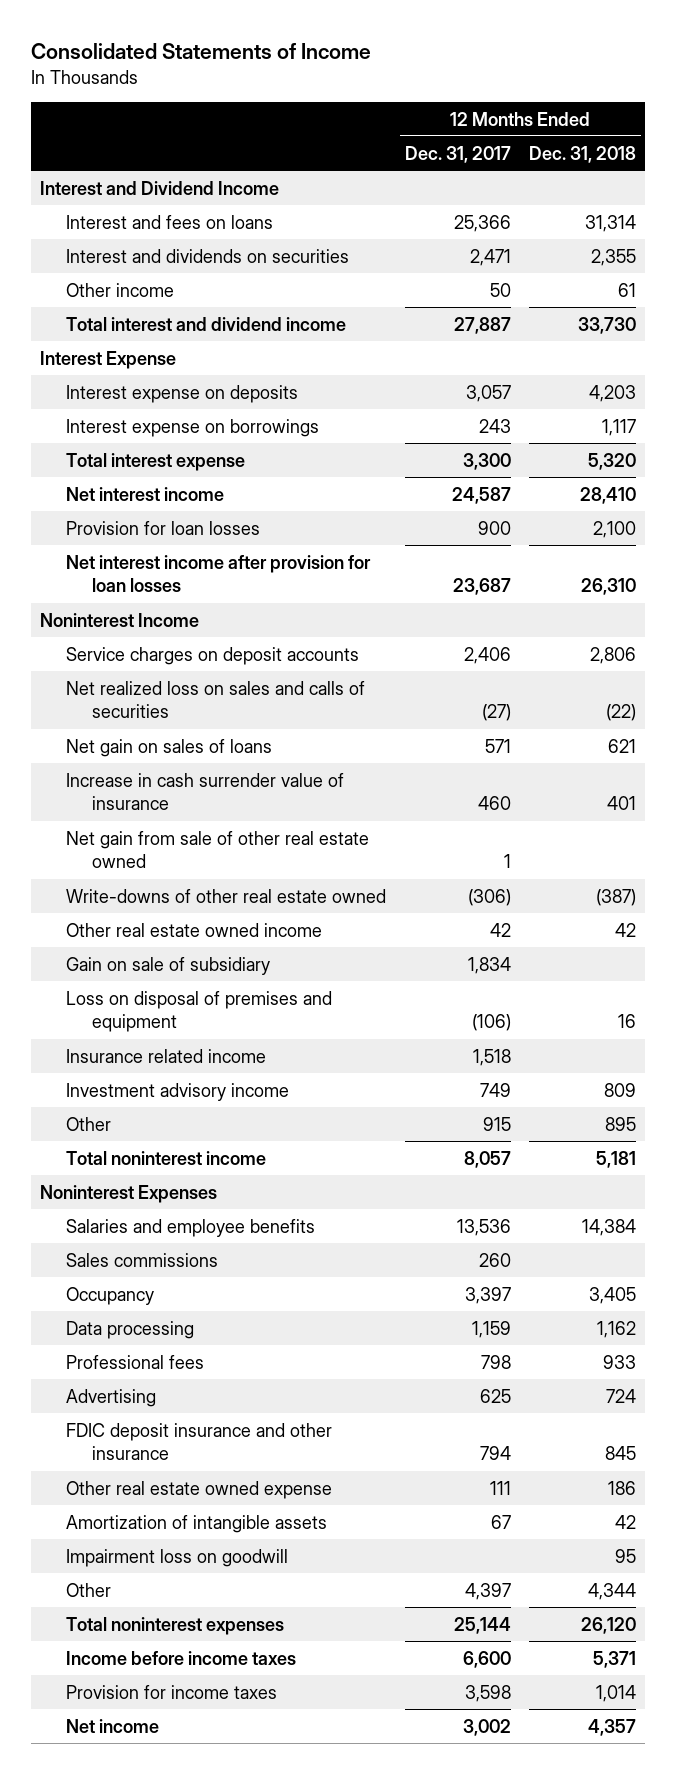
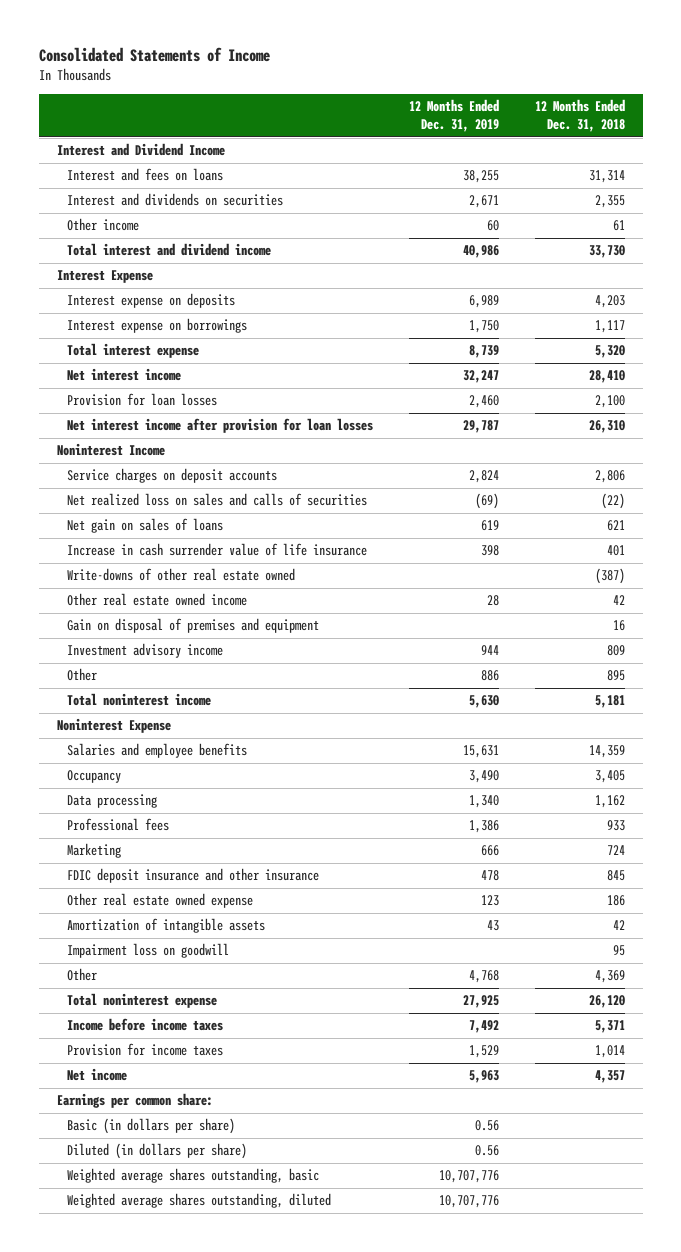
[404,145,511,163] Dec. 31, 2017 -> none
none -> [408,99,499,133] 12 Months Ended Dec. 31, 2019
[66,830,370,869] Net gain from sale of other real estate owned -> none
[66,772,345,811] Increase in cash surrender value of insurance -> [66,543,367,557] Increase in cash surrender value of life insurance
[66,956,271,975] Gain on sale of subsidiary -> none
[66,1048,267,1063] Insurance related income -> none
[66,990,333,1033] Loss on disposal of premises and equipment -> [66,618,319,634] Gain on disposal of premises and equipment
[66,1252,219,1267] Sales commissions -> none
[40,1184,218,1203] Noninterest Expenses -> [56,718,171,734] Noninterest Expense
[582,1218,637,1236] 14,384 -> [588,745,625,759] 14,359
[66,1388,157,1407] Advertising -> [66,843,121,859] Marketing
[588,1582,637,1600] 4,344 -> [594,970,625,984] 4,369
[66,1616,285,1635] Total noninterest expenses -> [66,993,217,1009] Total noninterest expense
none -> [56,1093,213,1109] Earnings per common share:
none -> [66,1118,235,1135] Basic (in dollars per share)
none -> [66,1143,247,1160] Diluted (in dollars per share)
none -> [66,1168,319,1184] Weighted average shares outstanding, basic
none -> [66,1193,331,1209] Weighted average shares outstanding, diluted

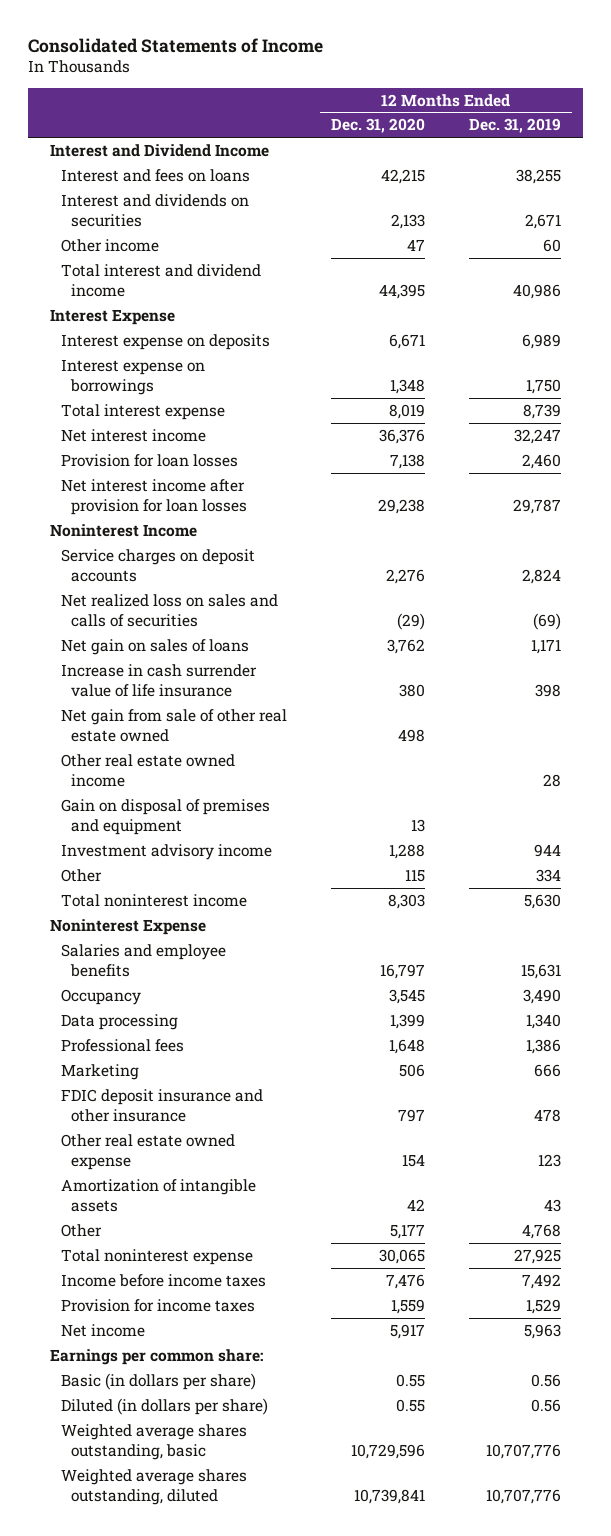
[534,99,625,133] 12 Months Ended Dec. 31, 2018 -> none
none -> [330,118,425,134] Dec. 31, 2020
[480,520,499,532] 619 -> [530,638,561,654] 1,171
[66,568,295,582] Write-downs of other real estate owned -> [60,708,287,742] Net gain from sale of other real estate owned
[480,670,499,682] 886 -> [535,868,561,882] 334
[66,943,229,959] Impairment loss on goodwill -> none

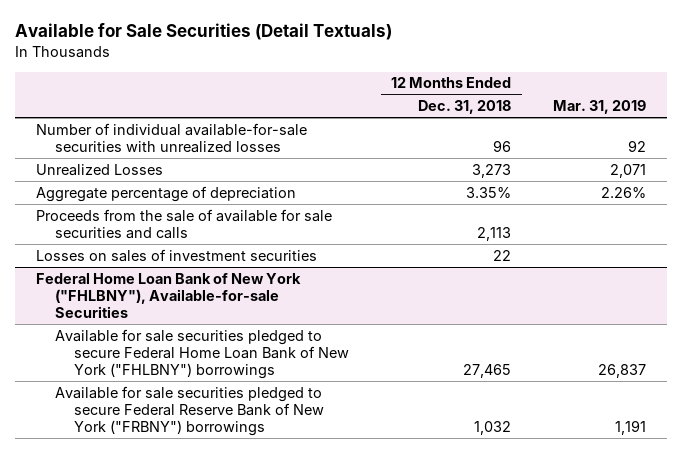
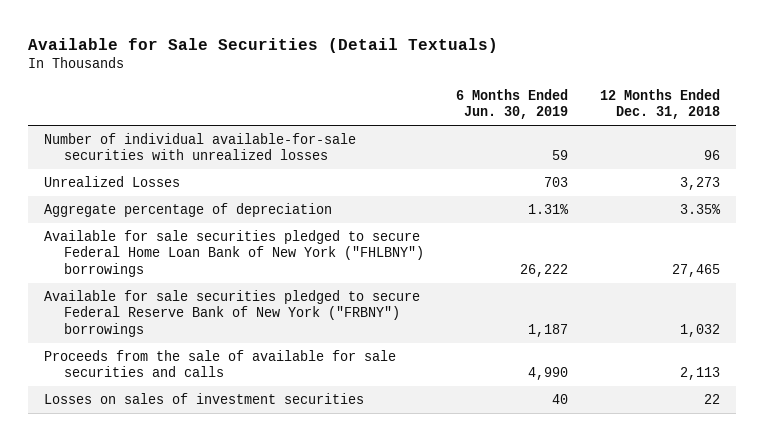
[553,100,647,115] Mar. 31, 2019 -> none
none -> [456,88,569,120] 6 Months Ended Jun. 30, 2019
[35,272,301,318] Federal Home Loan Bank of New York ("FHLBNY"), Available-for-sale Securities -> none
[35,208,332,239] Proceeds from the sale of available for sale securities and calls -> [44,349,397,378] Proceeds from the sale of available for sale securities and calls
[35,248,317,262] Losses on sales of investment securities -> [44,392,365,404] Losses on sales of investment securities

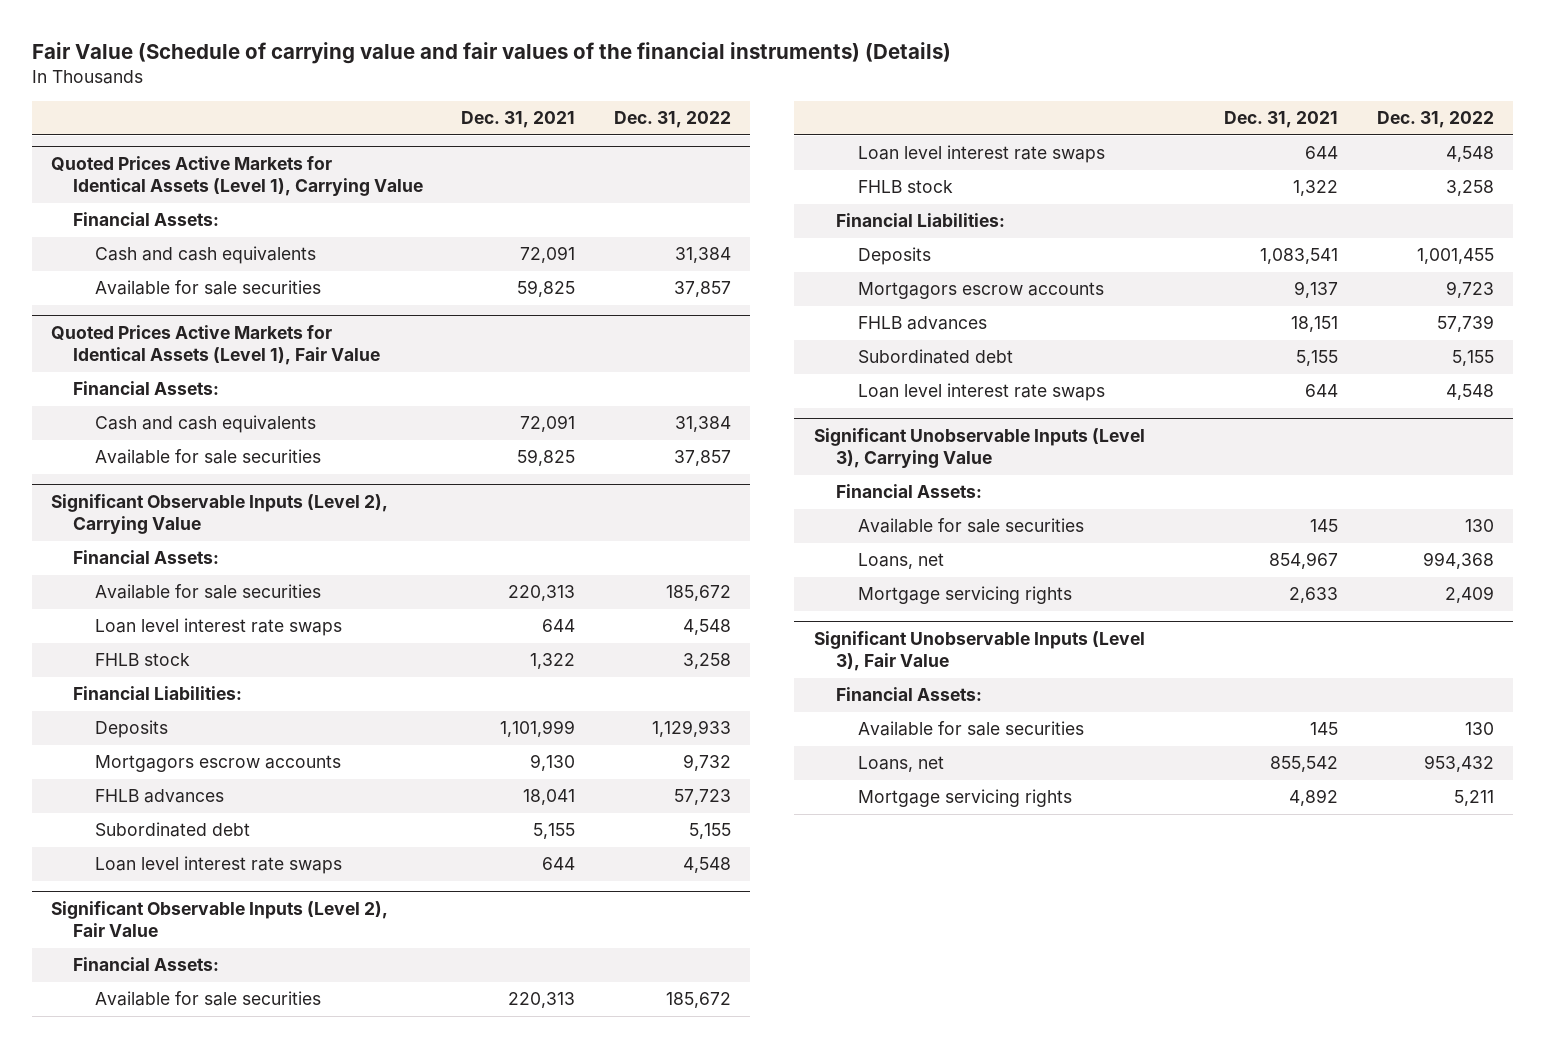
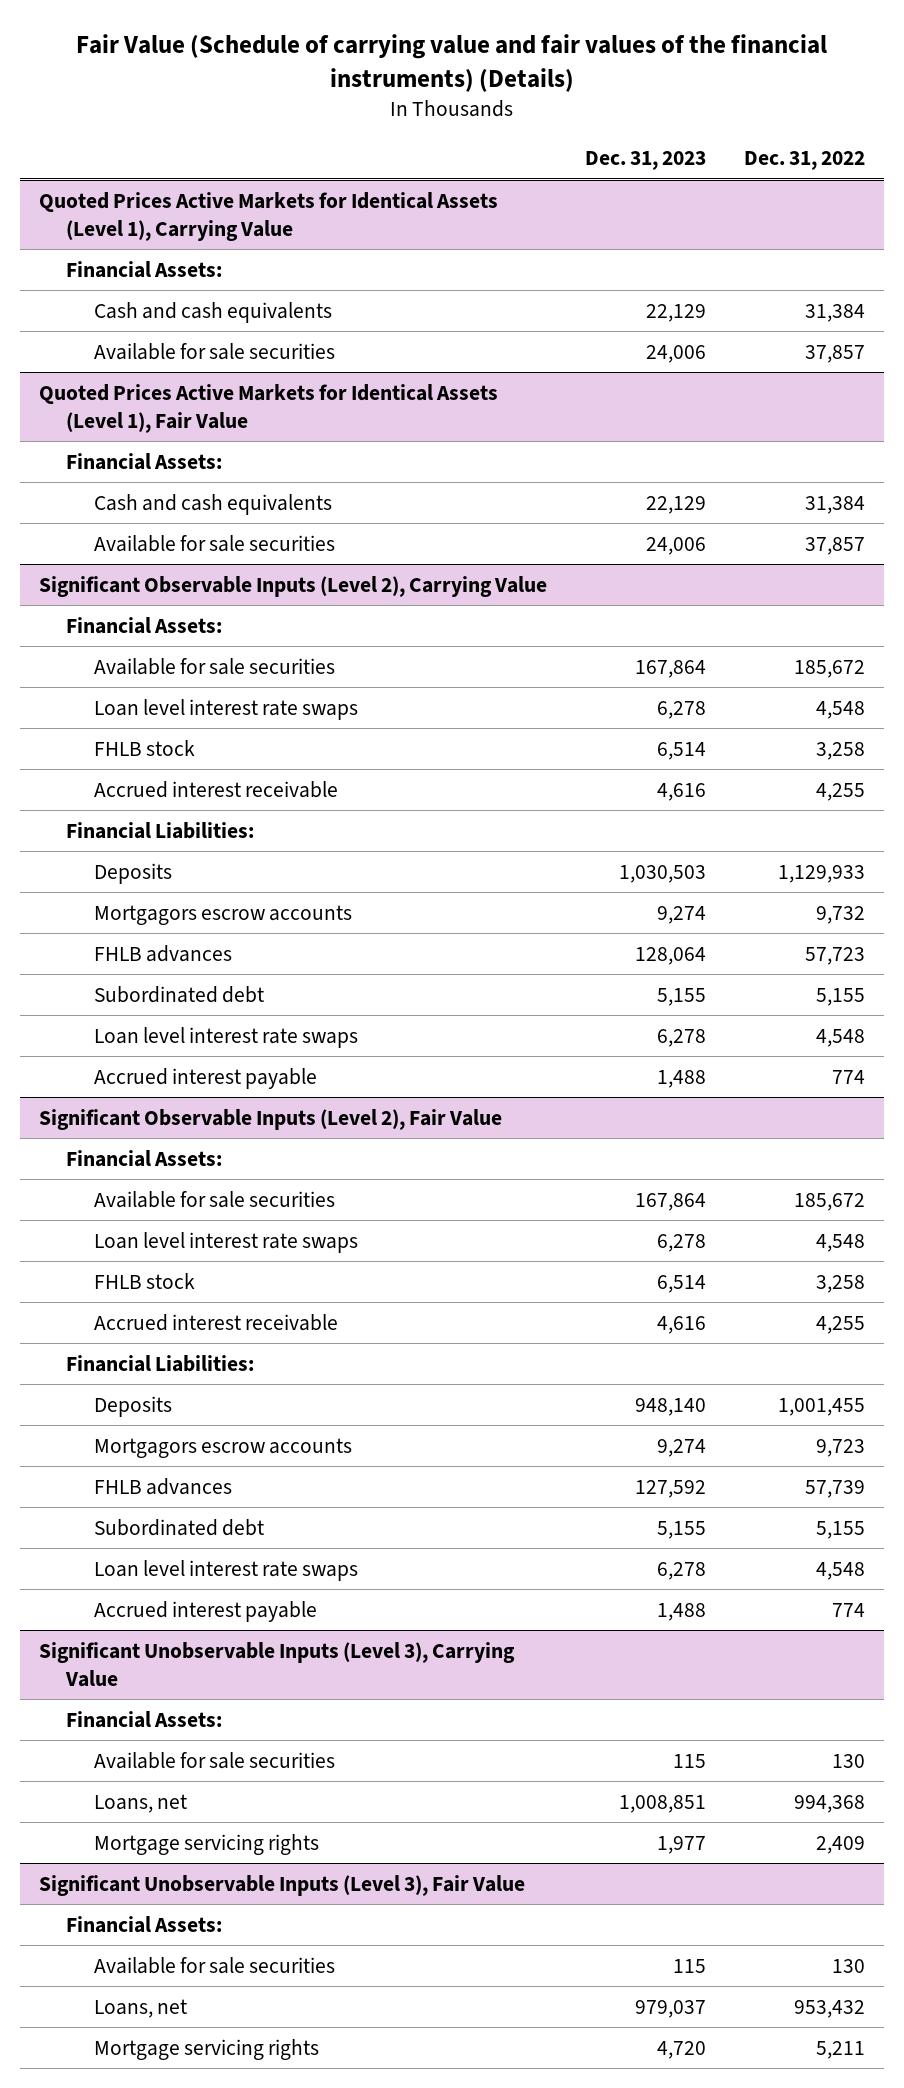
[461,110,576,128] Dec. 31, 2021 -> none
none -> [584,151,706,171] Dec. 31, 2023
none -> [94,780,339,798] Accrued interest receivable
none -> [94,1067,318,1089] Accrued interest payable
none -> [94,1313,339,1331] Accrued interest receivable
none -> [94,1600,318,1622] Accrued interest payable

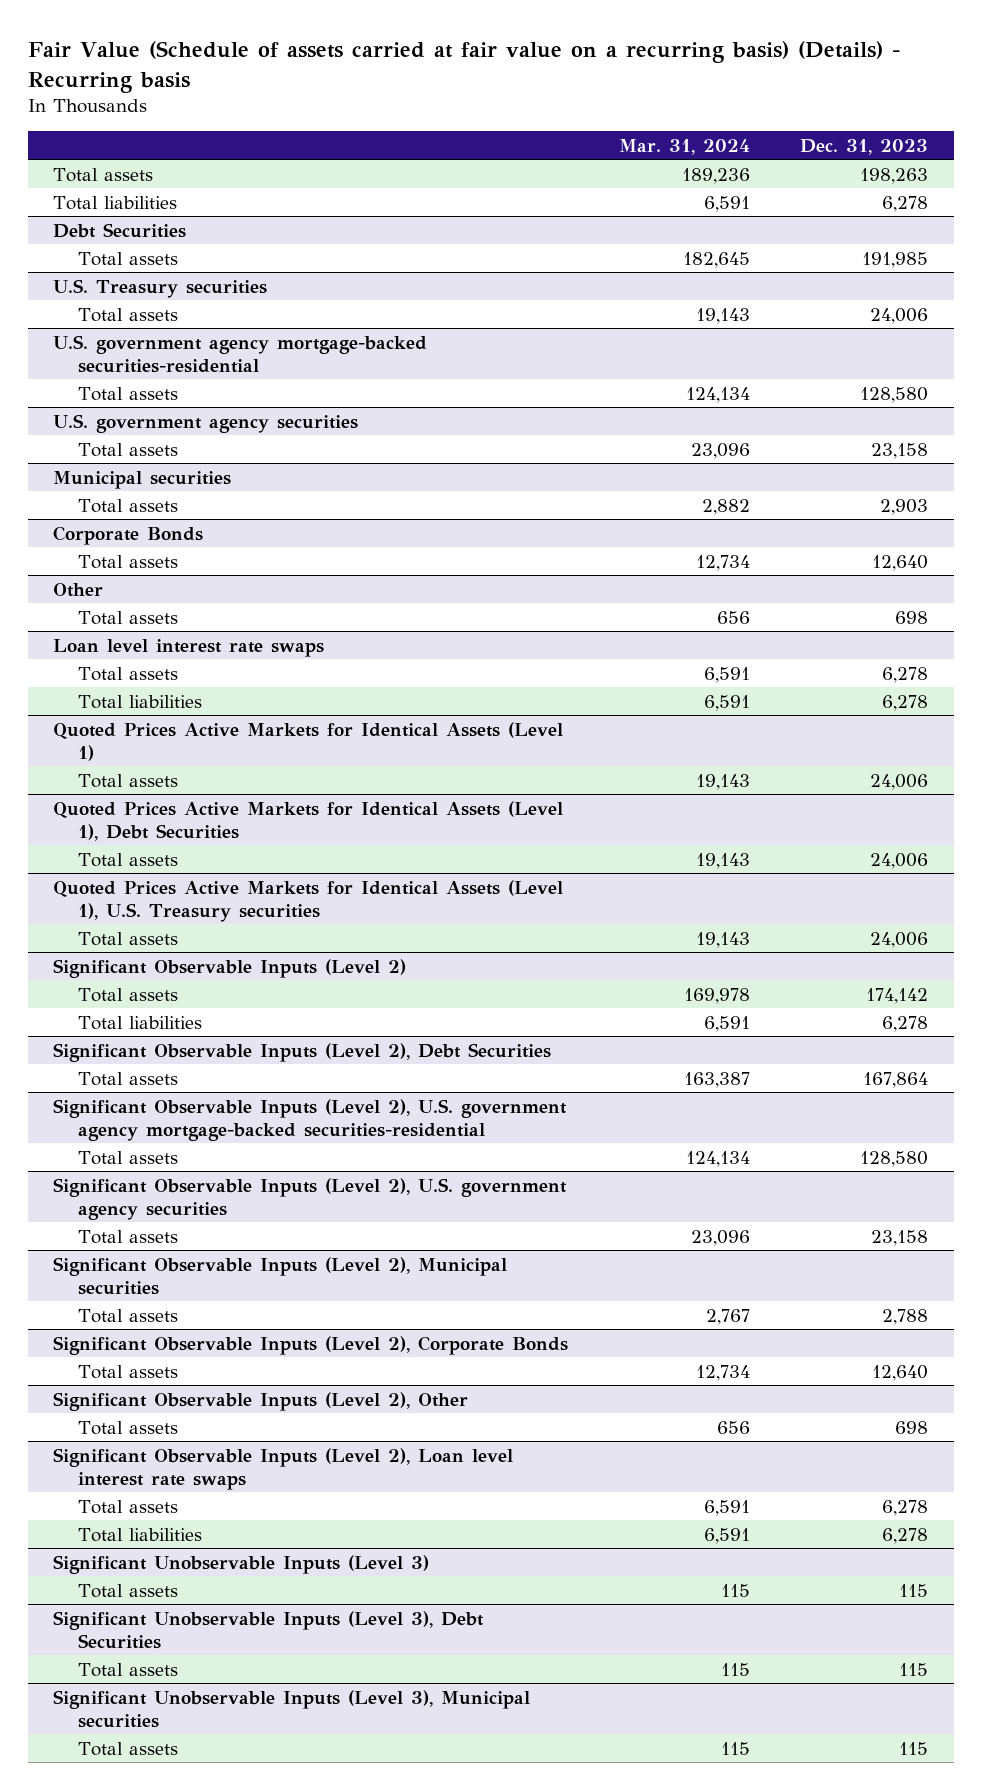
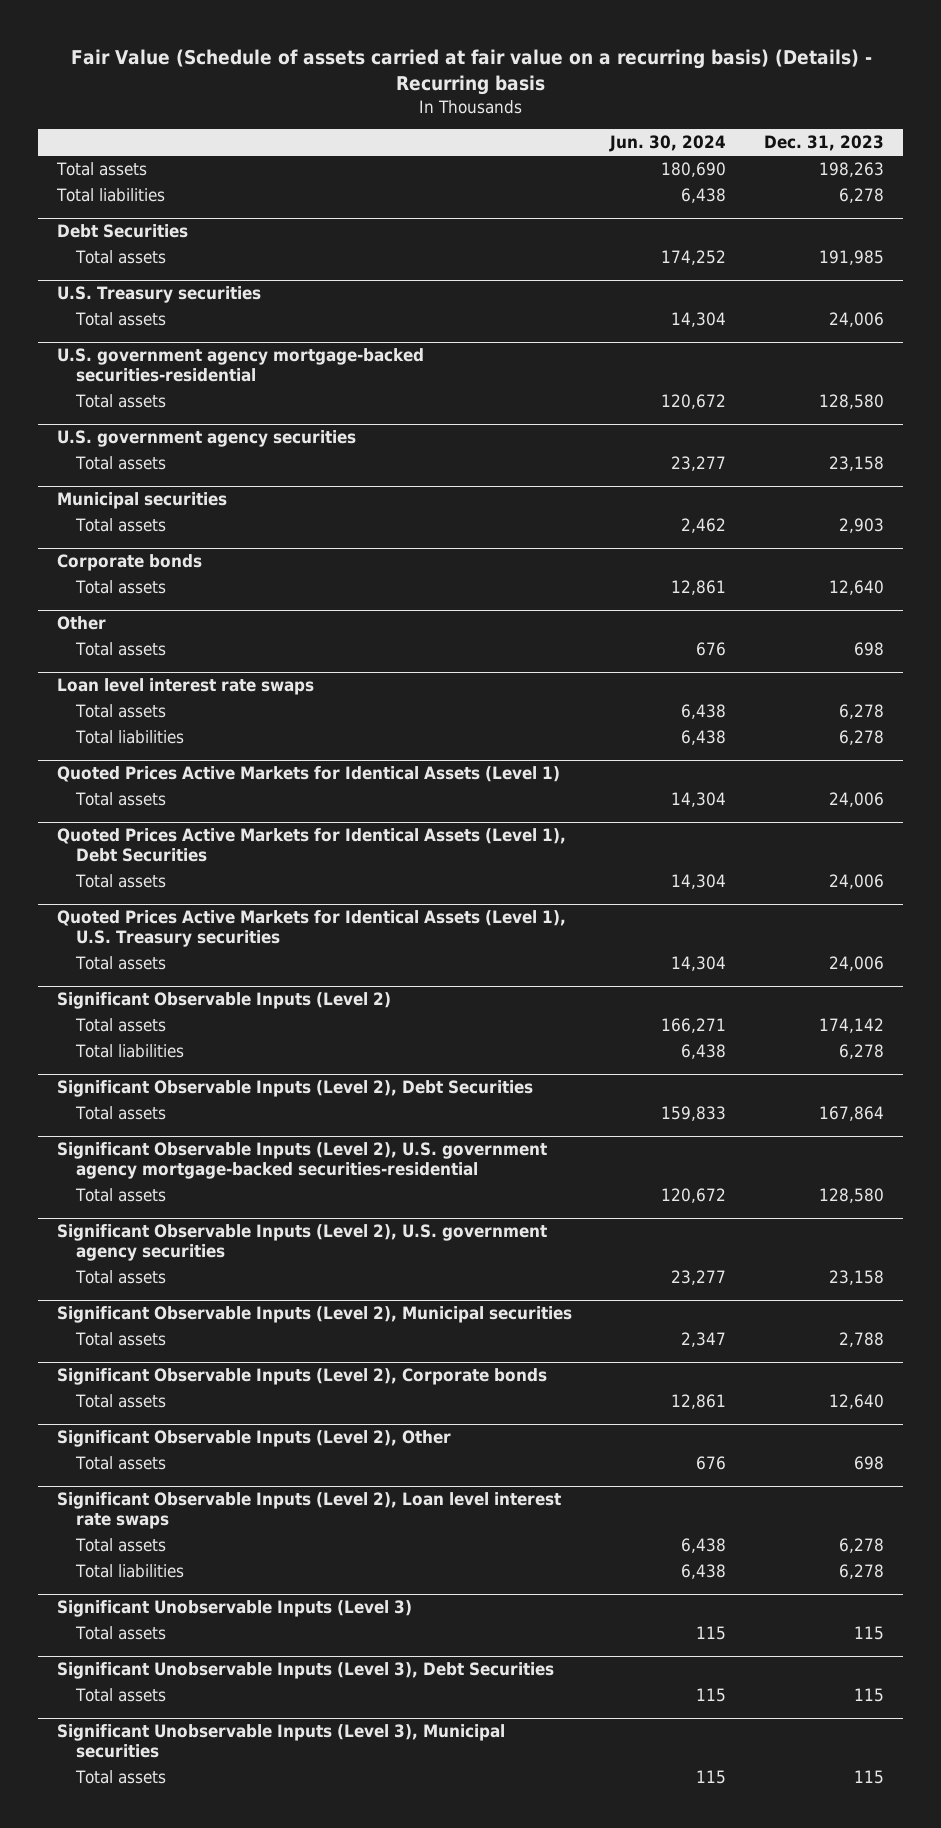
[618,138,750,155] Mar. 31, 2024 -> none
none -> [609,135,727,153] Jun. 30, 2024
[52,525,203,545] Corporate Bonds -> [57,553,203,571] Corporate bonds
[52,1335,568,1355] Significant Observable Inputs (Level 2), Corporate Bonds -> [57,1367,548,1385] Significant Observable Inputs (Level 2), Corporate bonds

